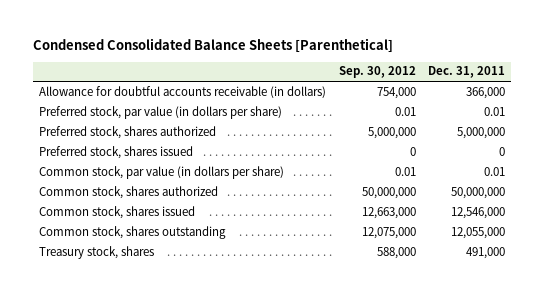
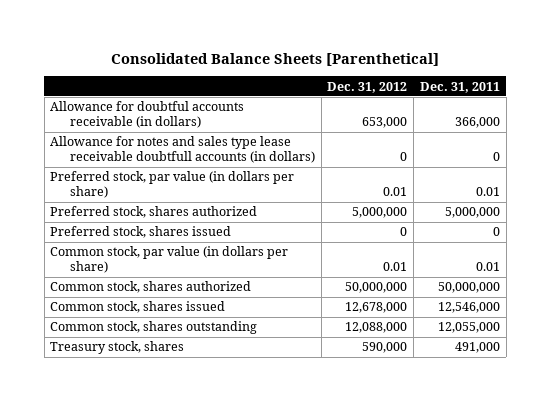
[32,38,393,54] Condensed Consolidated Balance Sheets [Parenthetical] -> [111,52,440,66] Consolidated Balance Sheets [Parenthetical]
[338,66,416,79] Sep. 30, 2012 -> none
none -> [327,81,408,93] Dec. 31, 2012
none -> [50,136,315,164] Allowance for notes and sales type lease receivable doubtfull accounts (in dollars)

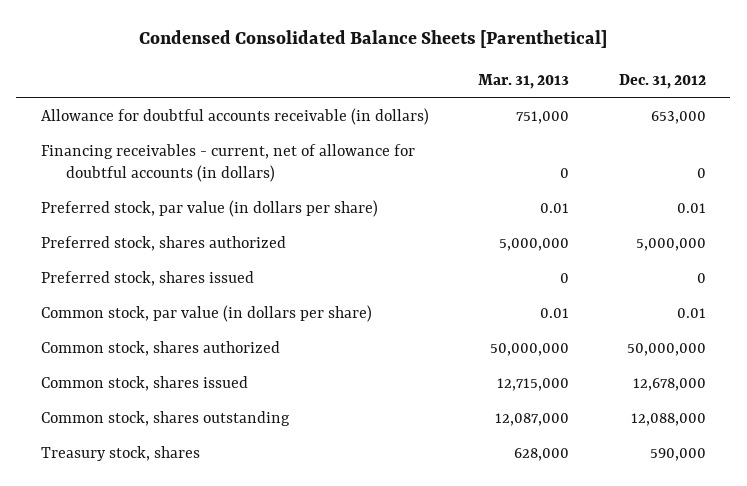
[111,52,440,66] Consolidated Balance Sheets [Parenthetical] -> [139,30,608,49] Condensed Consolidated Balance Sheets [Parenthetical]
[420,81,501,93] Dec. 31, 2011 -> none
none -> [478,73,570,89] Mar. 31, 2013
[50,136,315,164] Allowance for notes and sales type lease receivable doubtfull accounts (in dollars) -> [40,143,415,182] Financing receivables - current, net of allowance for doubtful accounts (in dollars)

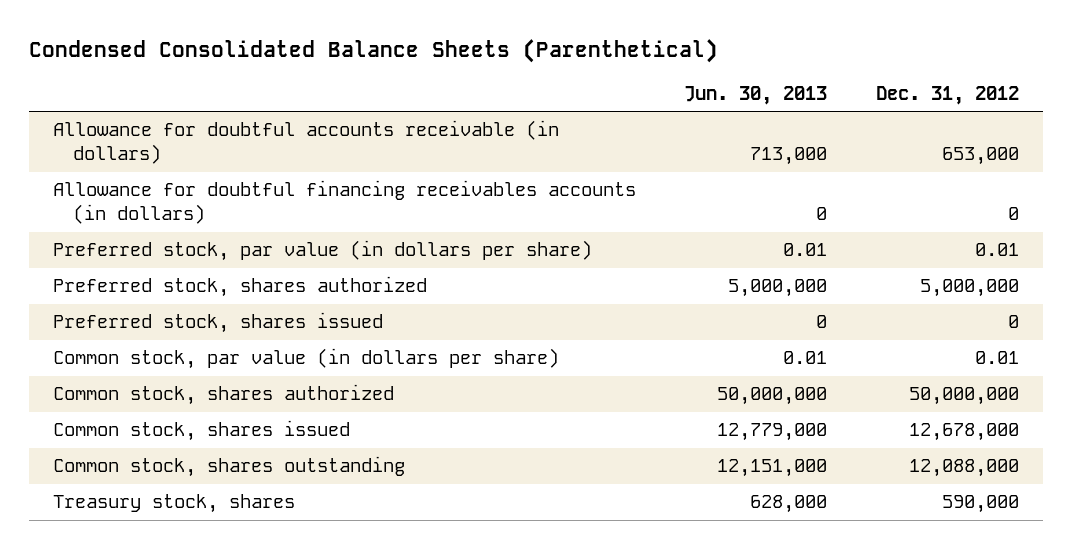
[139,30,608,49] Condensed Consolidated Balance Sheets [Parenthetical] -> [28,38,718,63] Condensed Consolidated Balance Sheets (Parenthetical)
[478,73,570,89] Mar. 31, 2013 -> none
none -> [684,85,828,105] Jun. 30, 2013
[40,143,415,182] Financing receivables - current, net of allowance for doubtful accounts (in dollars) -> [52,180,636,225] Allowance for doubtful financing receivables accounts (in dollars)

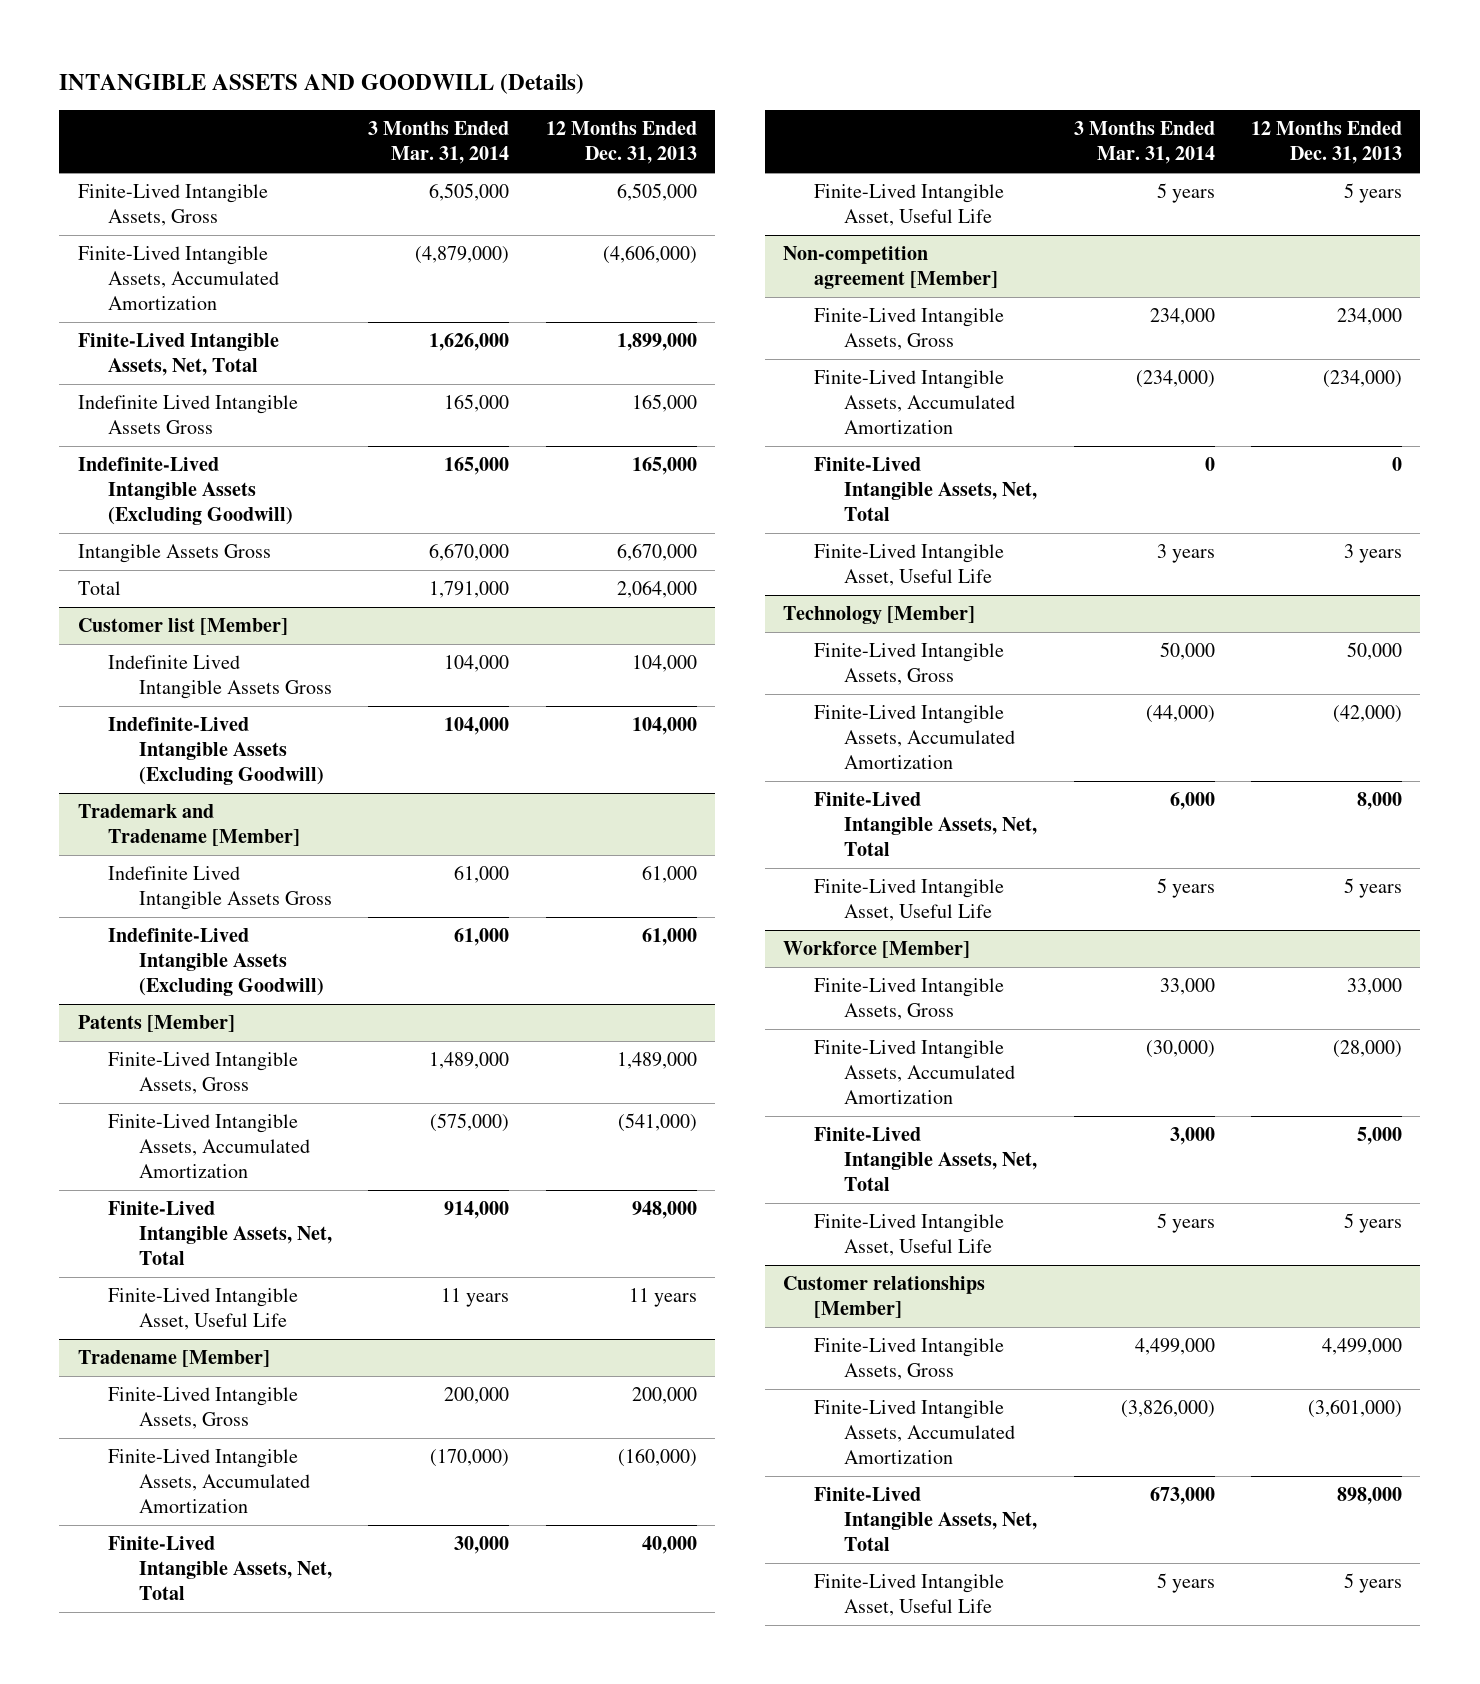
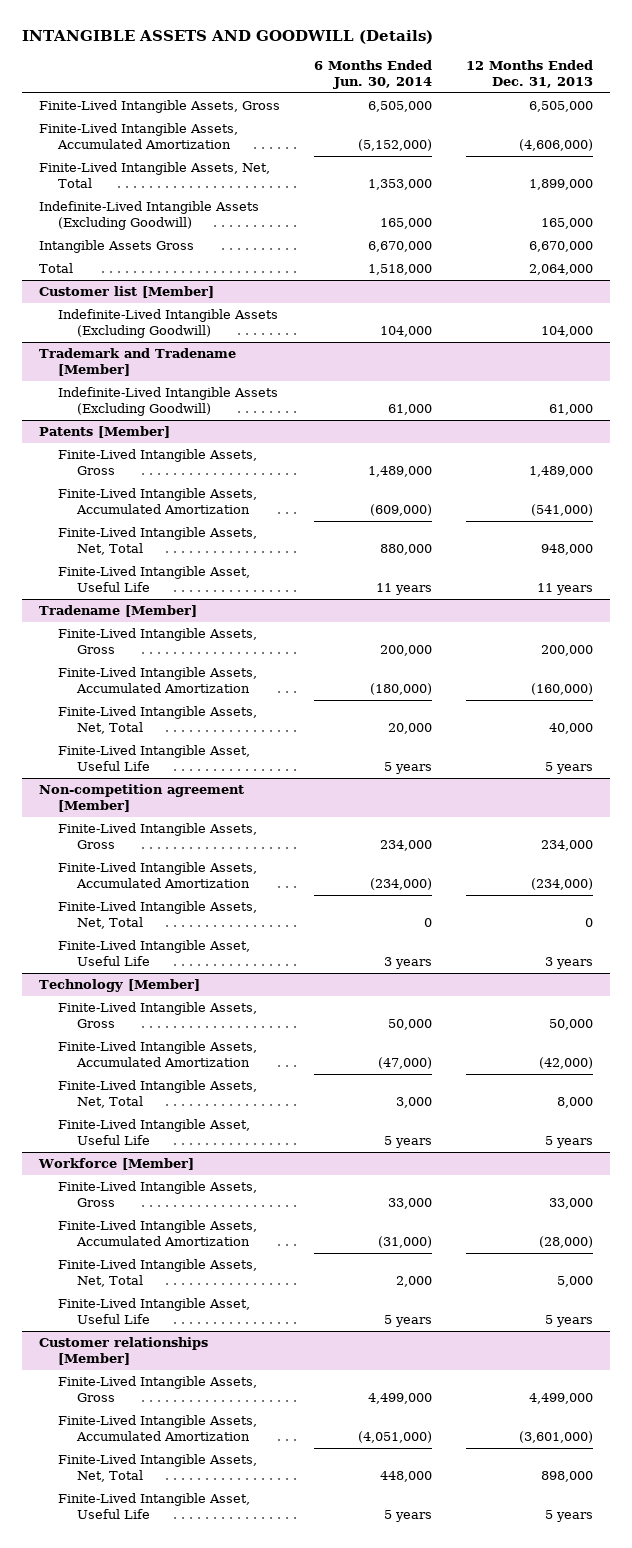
[368,121,510,165] 3 Months Ended Mar. 31, 2014 -> none
none -> [313,60,432,89] 6 Months Ended Jun. 30, 2014
[77,395,298,435] Indefinite Lived Intangible Assets Gross -> none
[108,655,333,700] Indefinite Lived Intangible Assets Gross -> none
[108,866,333,911] Indefinite Lived Intangible Assets Gross -> none

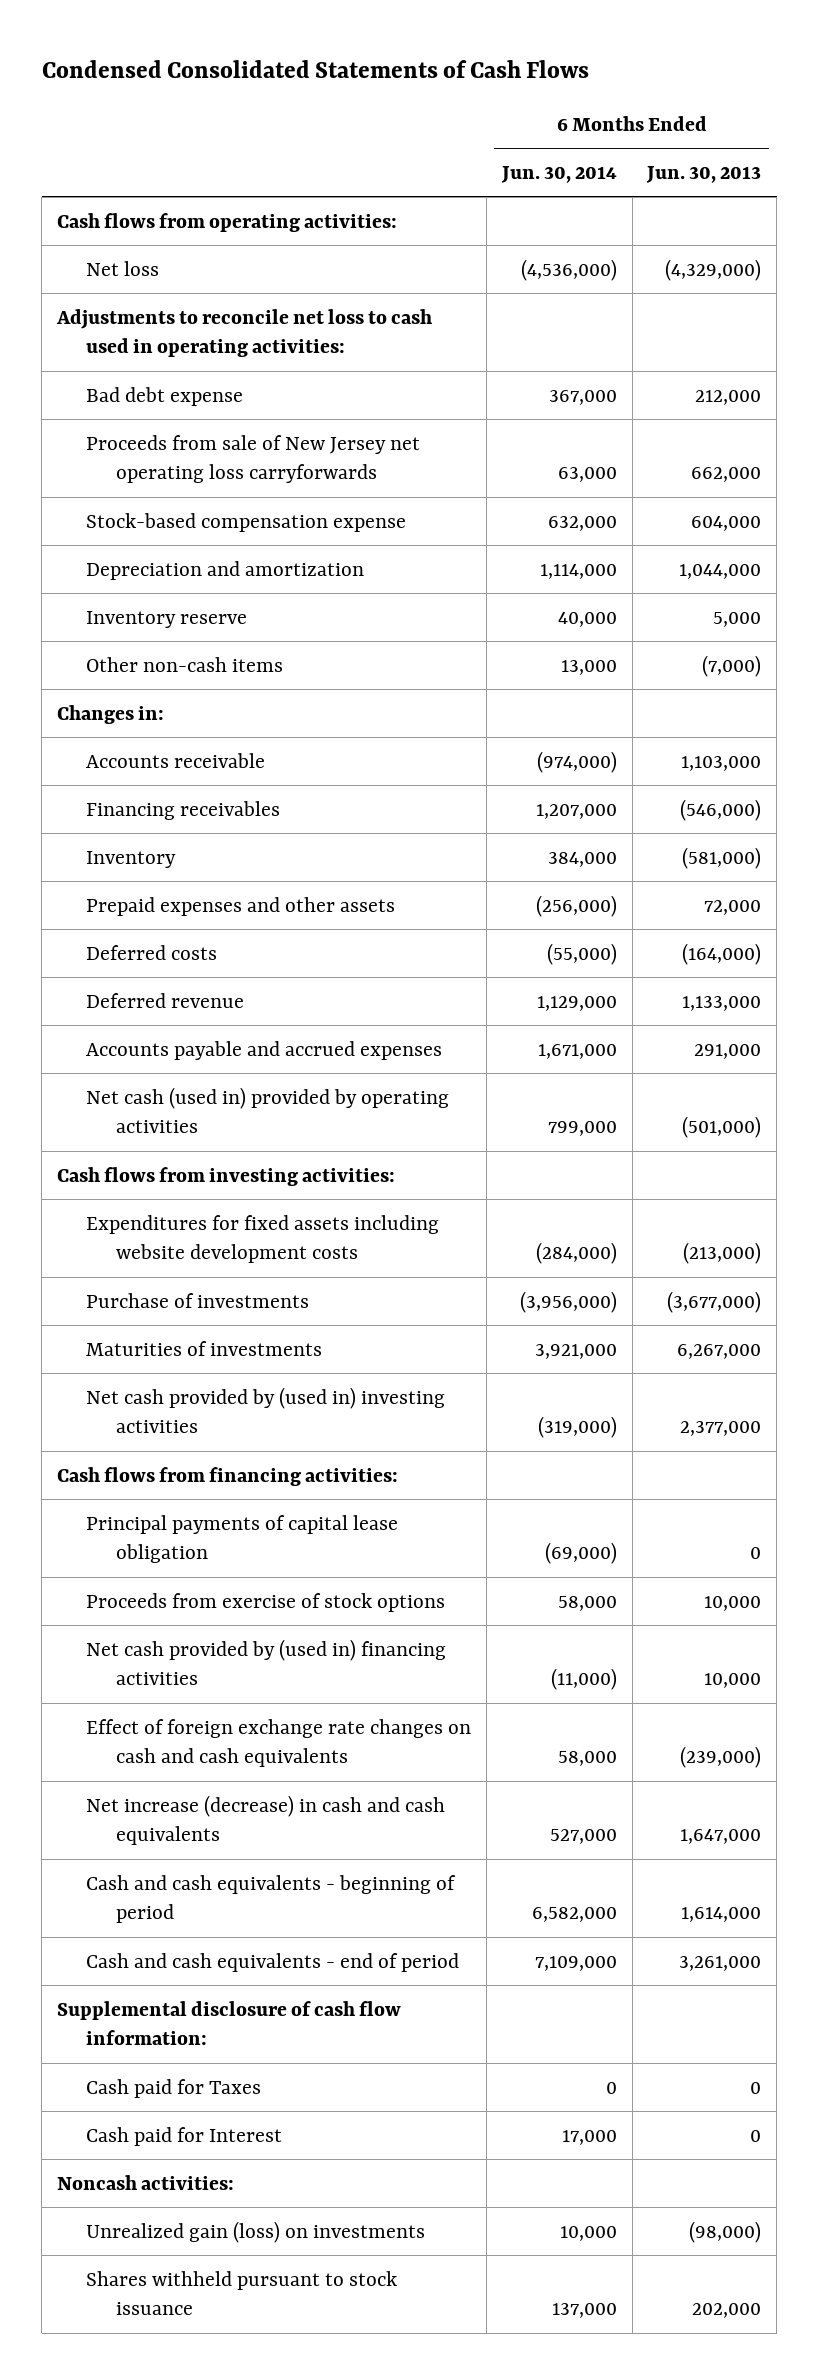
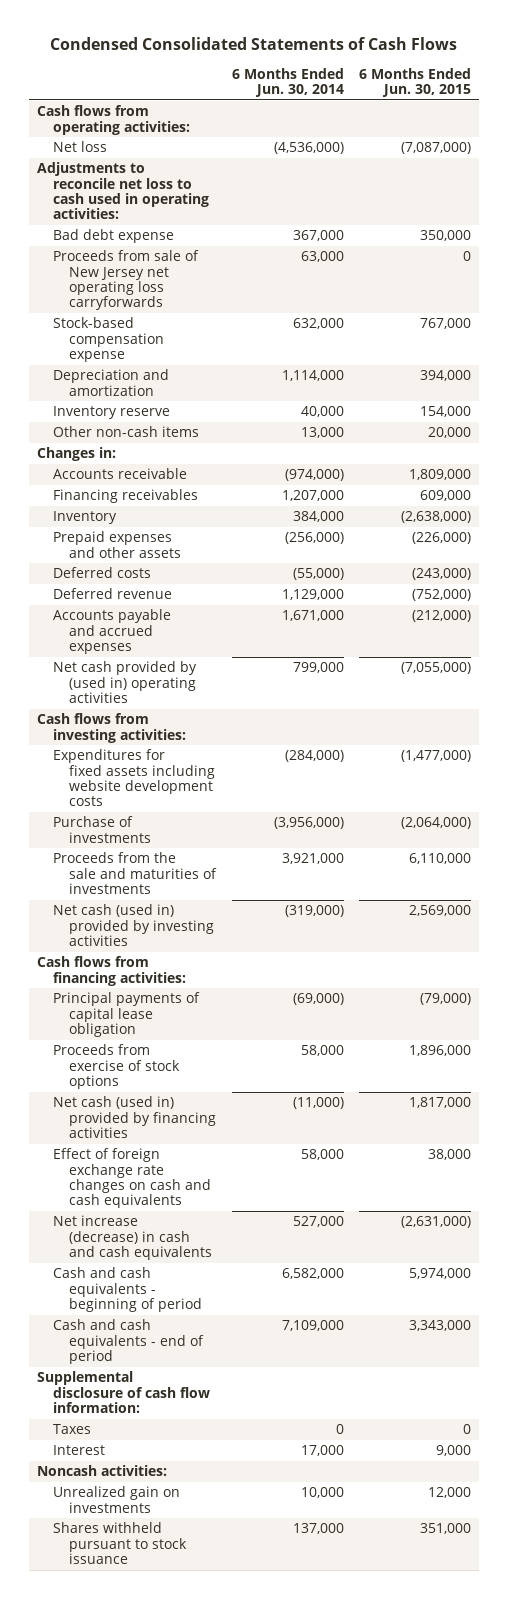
[646,166,762,184] Jun. 30, 2013 -> none
none -> [359,67,472,97] 6 Months Ended Jun. 30, 2015
[86,1086,450,1134] Net cash (used in) provided by operating activities -> [53,661,198,704] Net cash provided by (used in) operating activities
[86,1340,323,1356] Maturities of investments -> [53,852,218,895] Proceeds from the sale and maturities of investments
[86,1386,446,1434] Net cash provided by (used in) investing activities -> [53,904,215,947] Net cash (used in) provided by investing activities
[86,1638,447,1686] Net cash provided by (used in) financing activities -> [53,1096,217,1139] Net cash (used in) provided by financing activities
[86,2078,262,2098] Cash paid for Taxes -> [53,1424,92,1435] Taxes
[86,2126,283,2146] Cash paid for Interest -> [53,1445,106,1456] Interest
[86,2220,426,2243] Unrealized gain (loss) on investments -> [53,1486,181,1513] Unrealized gain on investments

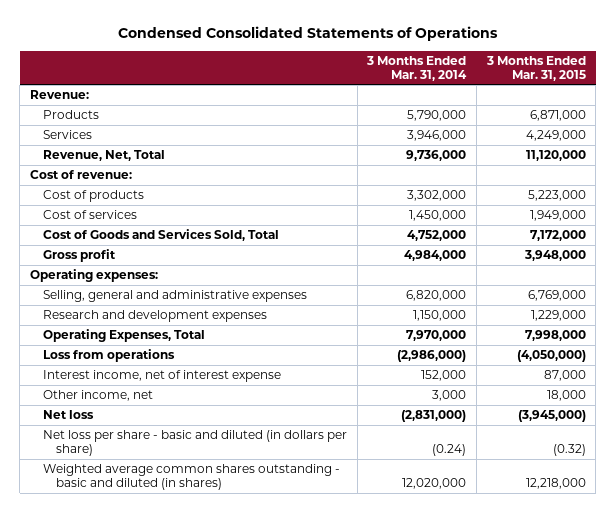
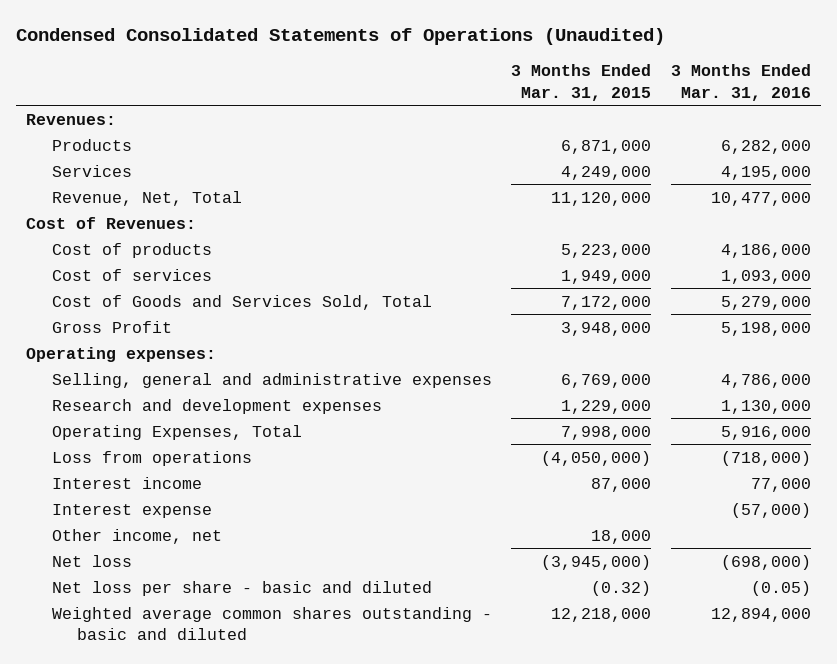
[117,26,498,42] Condensed Consolidated Statements of Operations -> [15,28,665,46] Condensed Consolidated Statements of Operations (Unaudited)
[366,55,468,81] 3 Months Ended Mar. 31, 2014 -> none
none -> [671,64,812,101] 3 Months Ended Mar. 31, 2016
[29,90,89,100] Revenue: -> [25,113,116,125] Revenues:
[29,170,132,180] Cost of revenue: -> [25,216,196,229] Cost of Revenues:
[43,249,117,263] Gross profit -> [51,320,172,333] Gross Profit
[43,370,282,383] Interest income, net of interest expense -> [51,476,202,489] Interest income
none -> [51,503,212,518] Interest expense
[43,430,348,457] Net loss per share - basic and diluted (in dollars per share) -> [51,580,432,596] Net loss per share - basic and diluted
[43,464,341,491] Weighted average common shares outstanding - basic and diluted (in shares) -> [51,606,492,640] Weighted average common shares outstanding - basic and diluted

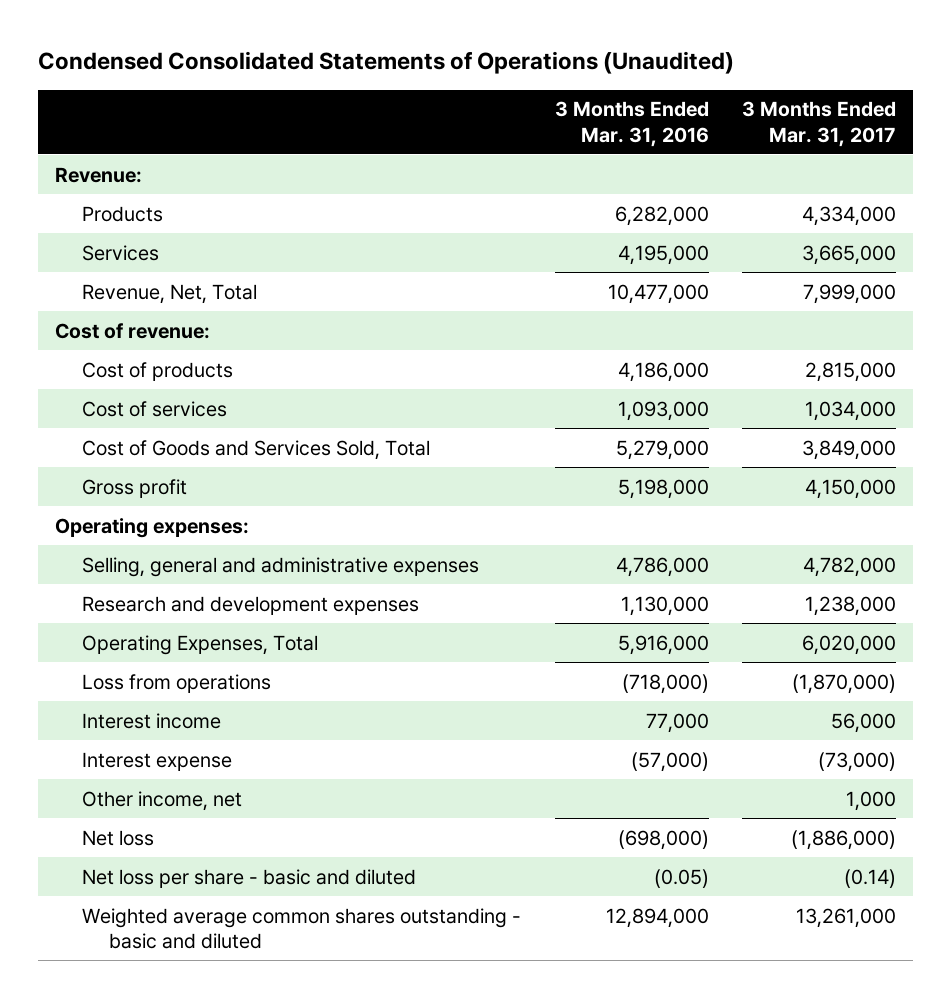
[511,64,652,101] 3 Months Ended Mar. 31, 2015 -> none
none -> [742,101,897,147] 3 Months Ended Mar. 31, 2017
[25,113,116,125] Revenues: -> [54,166,142,183] Revenue:
[25,216,196,229] Cost of Revenues: -> [54,322,210,339] Cost of revenue:
[51,320,172,333] Gross Profit -> [82,478,188,498] Gross profit

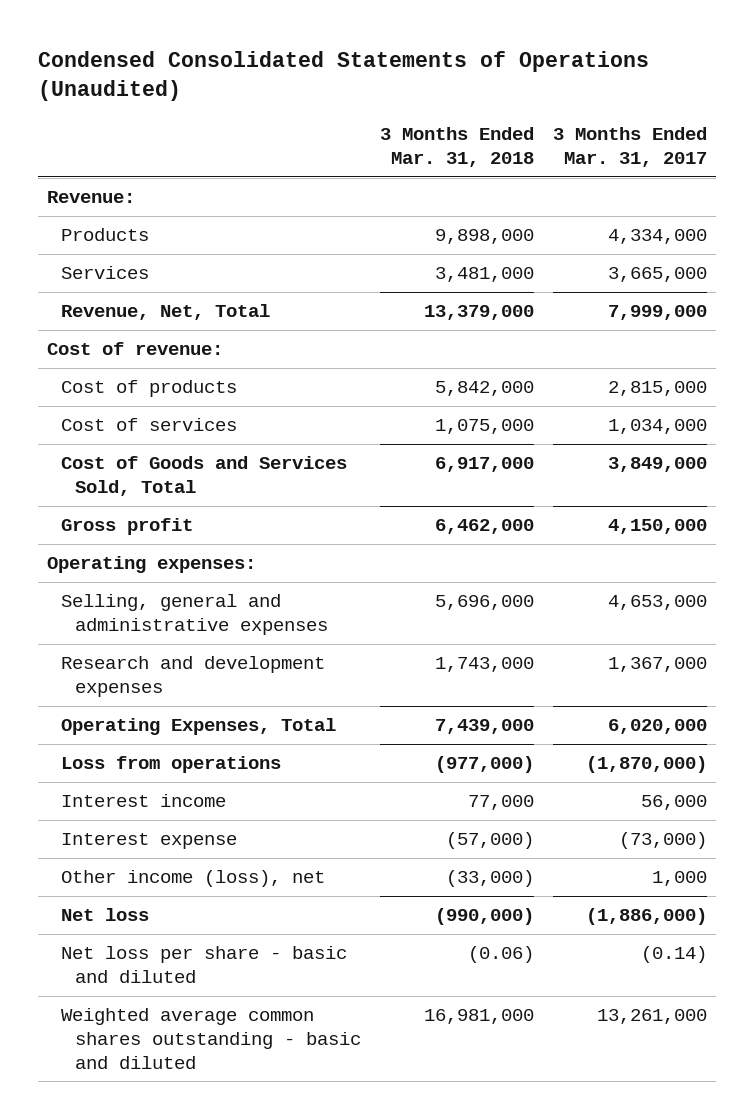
[554,101,709,147] 3 Months Ended Mar. 31, 2016 -> none
none -> [379,127,534,167] 3 Months Ended Mar. 31, 2018
[803,556,897,577] 4,782,000 -> [607,595,707,611] 4,653,000
[805,595,897,616] 1,238,000 -> [607,657,707,673] 1,367,000
[82,790,243,811] Other income, net -> [61,870,326,888] Other income (loss), net

